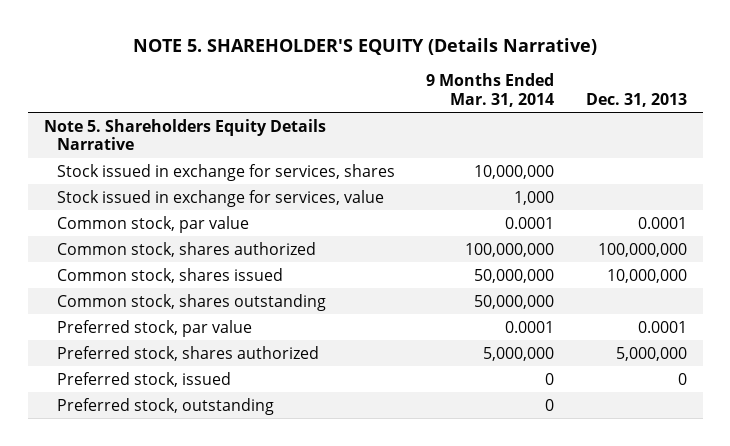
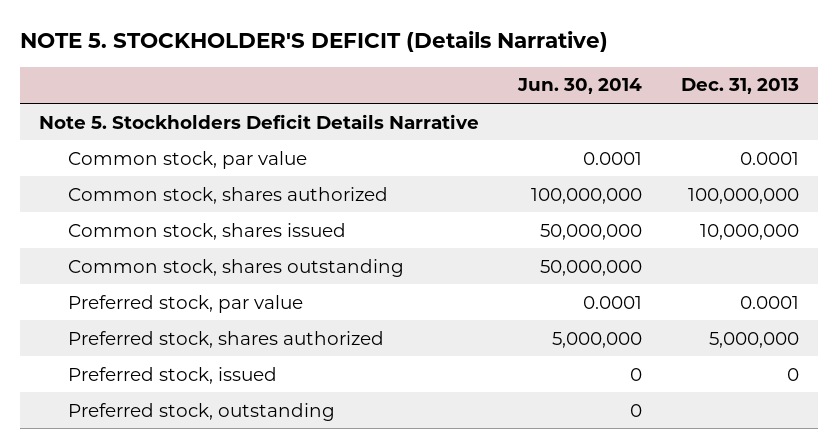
[133,38,598,56] NOTE 5. SHAREHOLDER'S EQUITY (Details Narrative) -> [19,31,608,53] NOTE 5. STOCKHOLDER'S DEFICIT (Details Narrative)
[426,73,555,107] 9 Months Ended Mar. 31, 2014 -> none
none -> [516,78,642,95] Jun. 30, 2014
[56,163,395,181] Stock issued in exchange for services, shares -> none
[56,189,384,207] Stock issued in exchange for services, value -> none
[43,118,326,151] Note 5. Shareholders Equity Details Narrative -> [38,113,479,129] Note 5. Stockholders Deficit Details Narrative

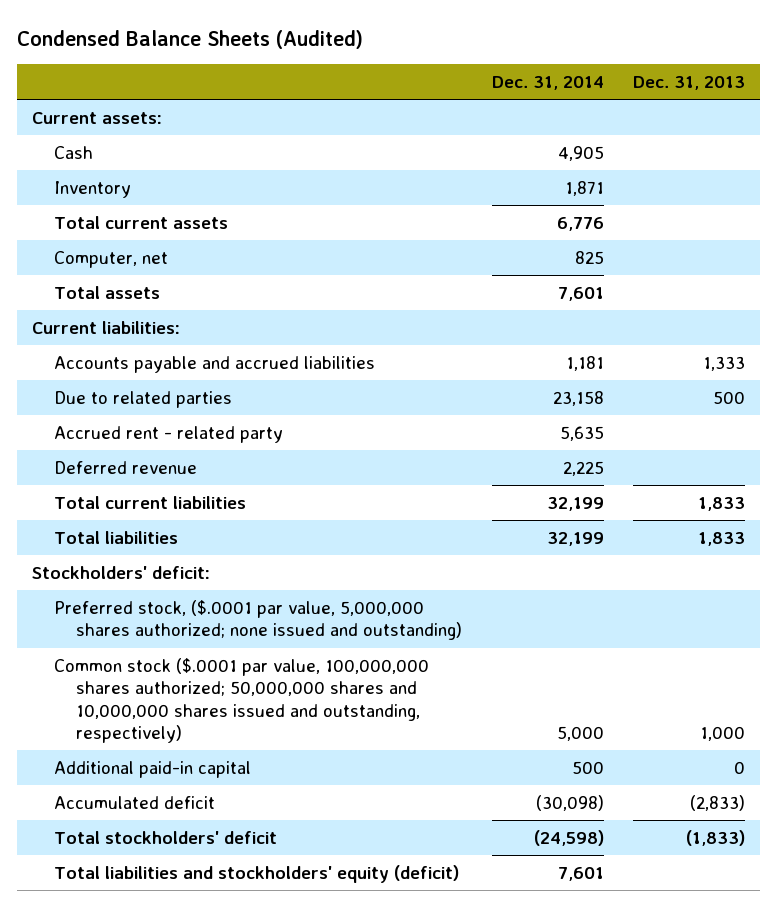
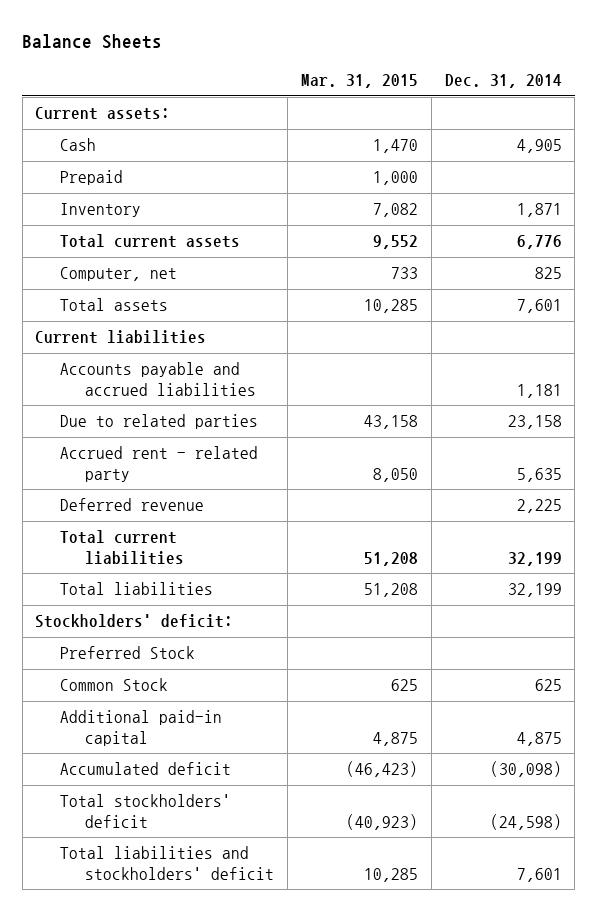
[17,29,364,49] Condensed Balance Sheets (Audited) -> [22,34,163,50] Balance Sheets
[633,75,746,90] Dec. 31, 2013 -> none
none -> [300,73,418,88] Mar. 31, 2015
none -> [60,170,124,186] Prepaid
[31,320,180,334] Current liabilities: -> [35,330,207,345] Current liabilities
[54,657,430,743] Common stock ($.0001 par value, 100,000,000 shares authorized; 50,000,000 shares and 10,000,000 shares issued and outstanding, respectively) -> none
[54,599,463,641] Preferred stock, ($.0001 par value, 5,000,000 shares authorized; none issued and outstanding) -> [60,646,196,660] Preferred Stock
none -> [60,678,169,692] Common Stock
[571,760,604,774] 500 -> [516,731,562,746] 4,875
[54,864,460,883] Total liabilities and stockholders' equity (deficit) -> [60,846,275,880] Total liabilities and stockholders' deficit

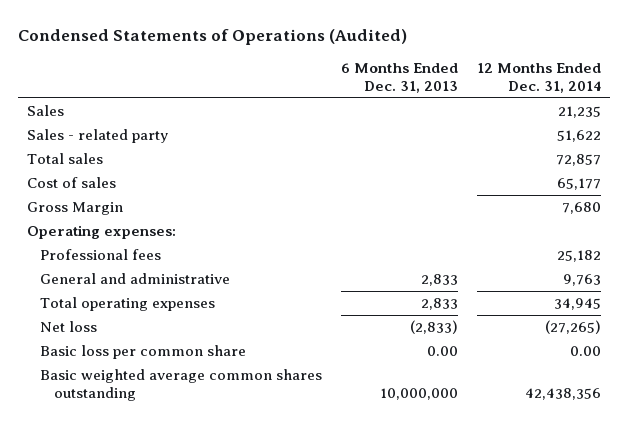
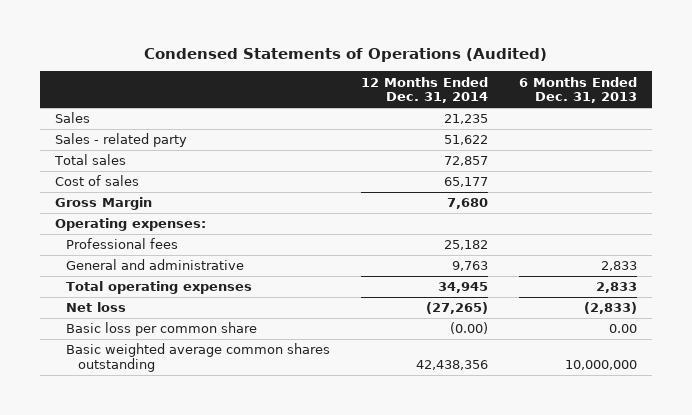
[569,346,601,357] 0.00 -> [450,322,489,335] (0.00)

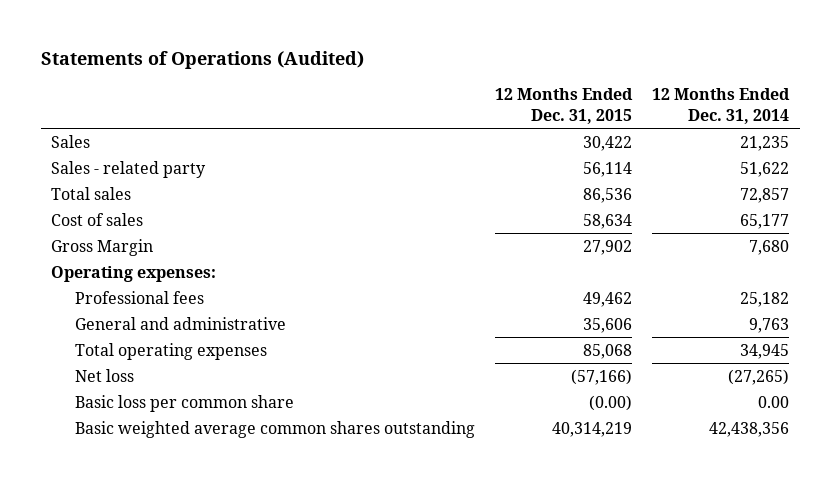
[143,48,547,63] Condensed Statements of Operations (Audited) -> [40,51,364,70] Statements of Operations (Audited)
[518,76,637,104] 6 Months Ended Dec. 31, 2013 -> none
none -> [494,88,633,124] 12 Months Ended Dec. 31, 2015
[450,322,489,335] (0.00) -> [758,395,790,408] 0.00

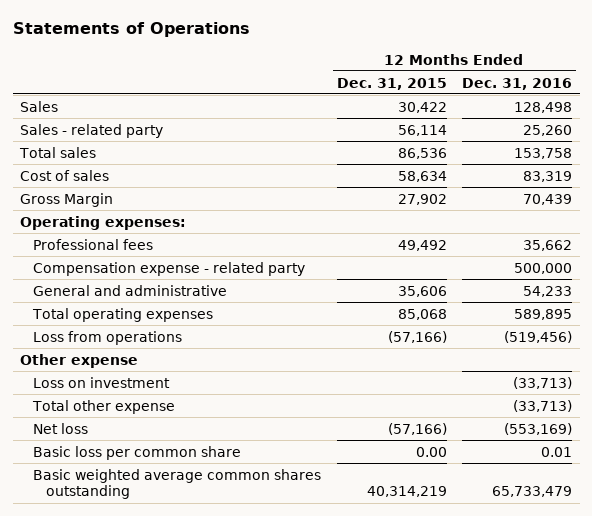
[40,51,364,70] Statements of Operations (Audited) -> [12,22,250,38] Statements of Operations
[652,88,791,124] 12 Months Ended Dec. 31, 2014 -> none
none -> [462,77,573,90] Dec. 31, 2016
[582,291,632,307] 49,462 -> [397,239,447,251] 49,492
none -> [33,261,306,276] Compensation expense - related party
none -> [33,330,183,345] Loss from operations
none -> [20,353,139,368] Other expense
none -> [33,376,171,388] Loss on investment
none -> [32,399,176,414] Total other expense
[588,394,632,411] (0.00) -> [415,446,447,457] 0.00

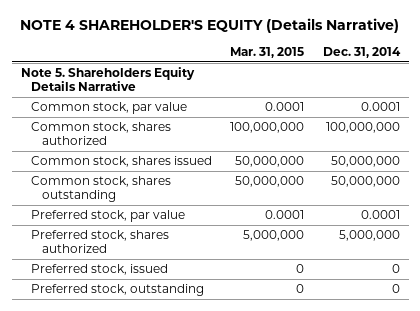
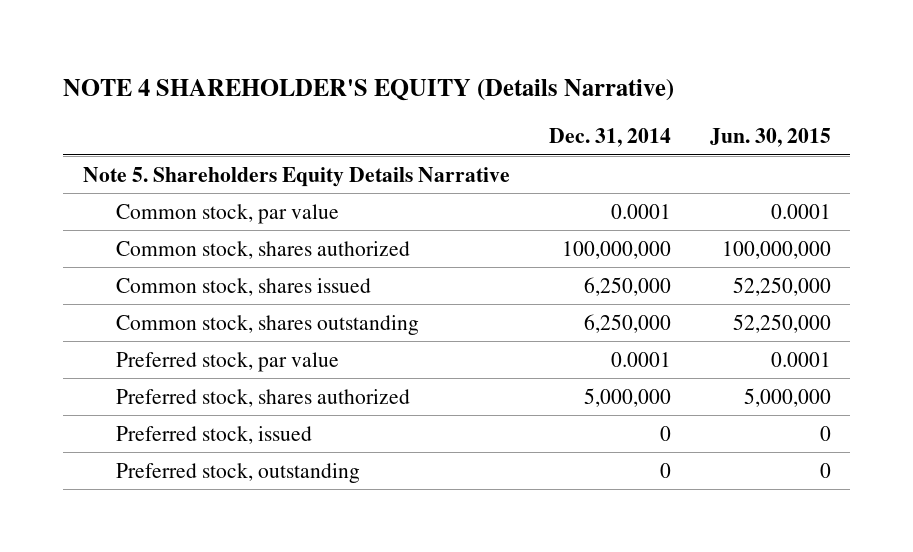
[230,47,305,59] Mar. 31, 2015 -> none
none -> [709,128,831,148] Jun. 30, 2015
[330,156,400,168] 50,000,000 -> [583,276,671,296] 6,250,000
[330,176,400,188] 50,000,000 -> [583,313,671,333] 6,250,000

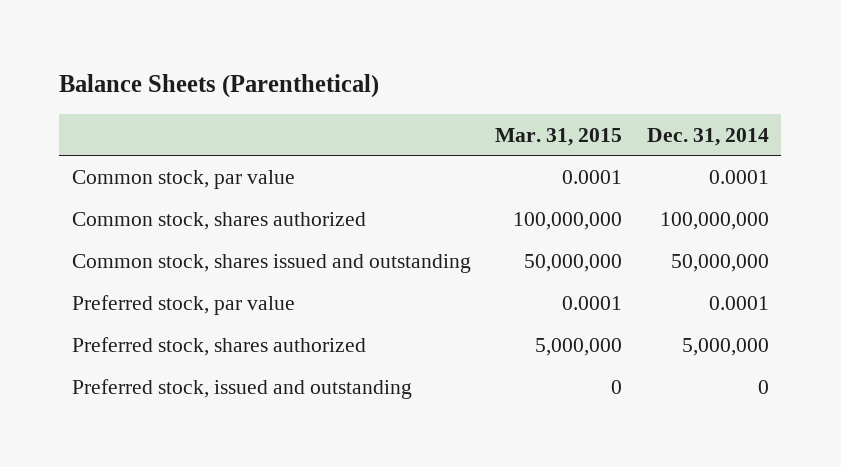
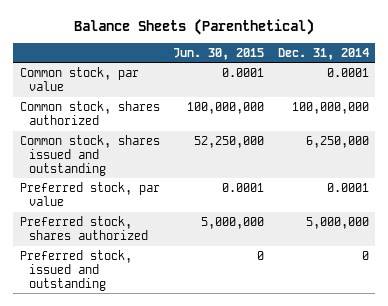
[495,127,623,146] Mar. 31, 2015 -> none
none -> [173,47,265,60] Jun. 30, 2015
[671,253,770,272] 50,000,000 -> [305,135,369,148] 6,250,000

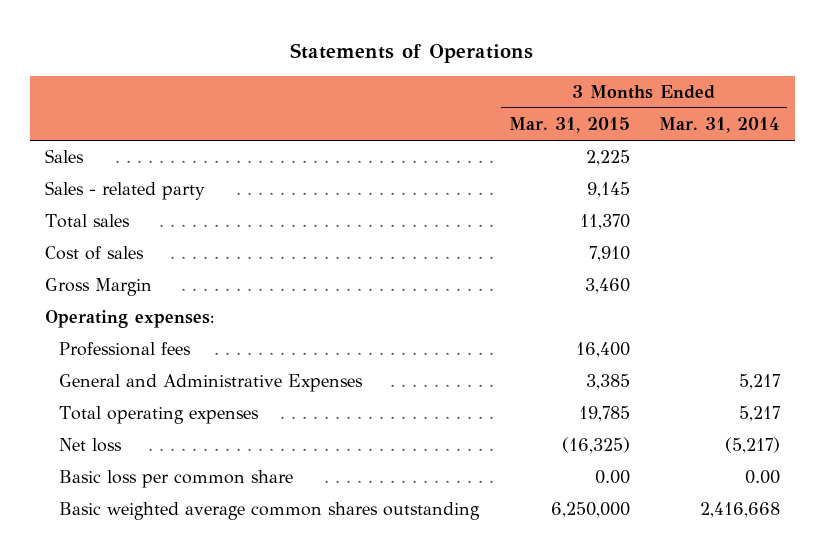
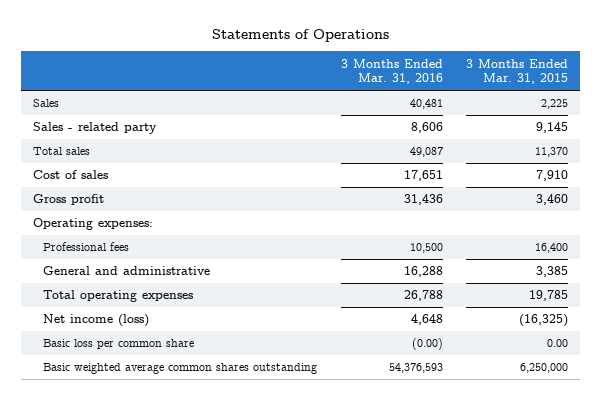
[658,117,780,134] Mar. 31, 2014 -> none
none -> [340,58,443,85] 3 Months Ended Mar. 31, 2016
[44,278,152,297] Gross Margin -> [32,194,104,206] Gross profit
[59,374,364,393] General and Administrative Expenses -> [42,266,210,276] General and administrative
[59,438,123,453] Net loss -> [42,314,149,328] Net income (loss)

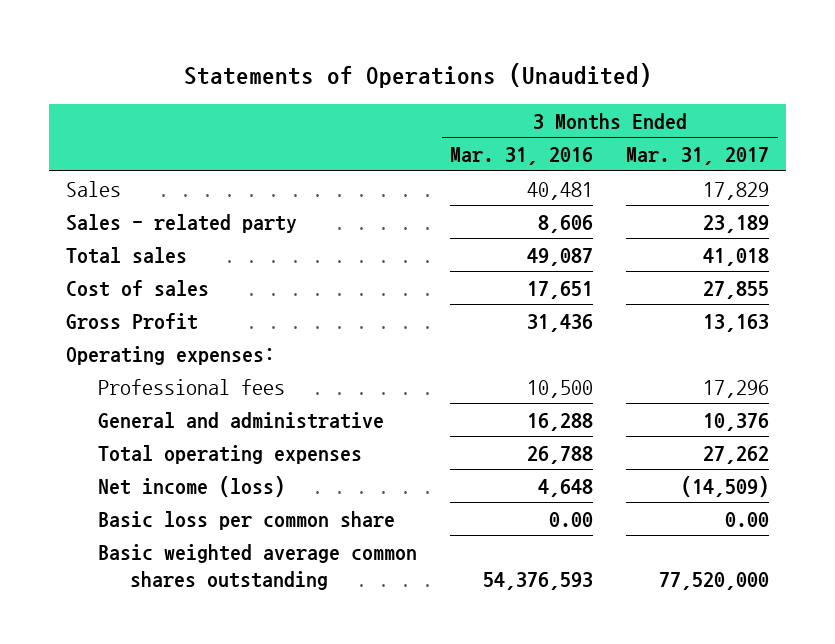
[211,29,389,43] Statements of Operations -> [183,62,652,88] Statements of Operations (Unaudited)
[466,58,569,85] 3 Months Ended Mar. 31, 2015 -> none
none -> [626,147,770,166] Mar. 31, 2017
[32,194,104,206] Gross profit -> [65,312,198,330] Gross Profit
[411,338,443,351] (0.00) -> [549,511,594,527] 0.00

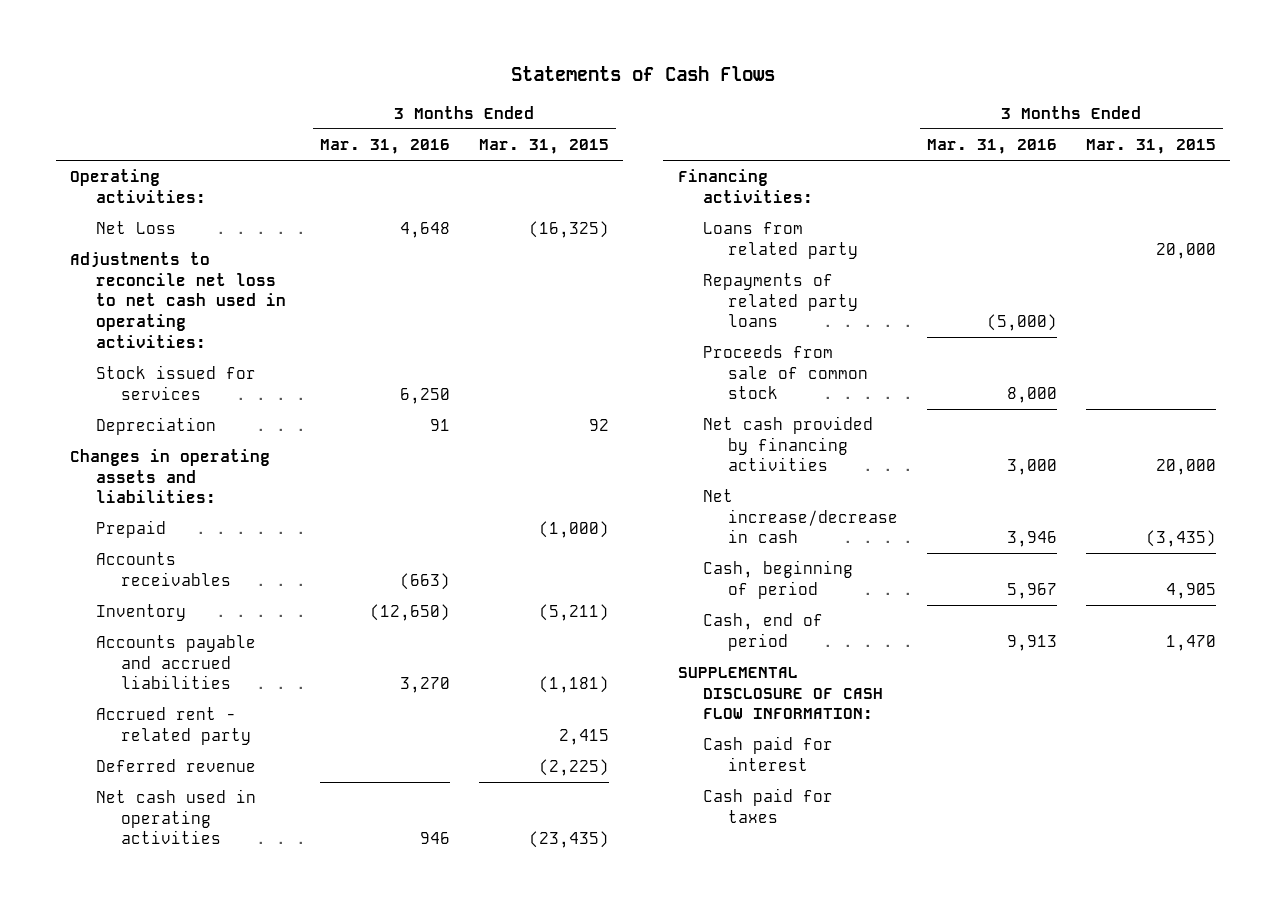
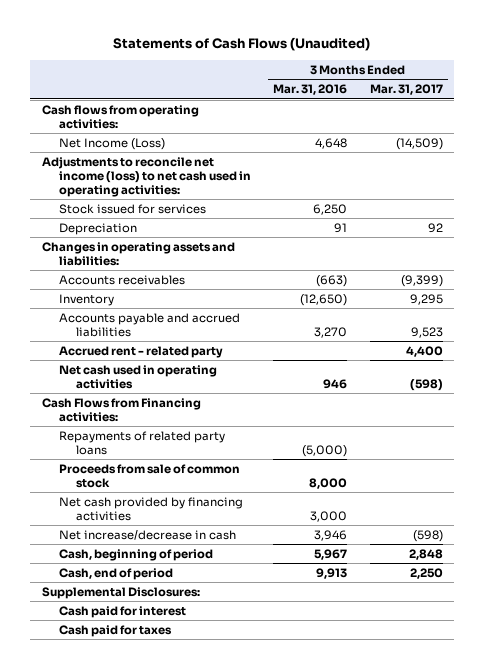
[511,66,776,82] Statements of Cash Flows -> [113,37,371,52] Statements of Cash Flows (Unaudited)
[478,139,609,155] Mar. 31, 2015 -> none
none -> [369,84,443,96] Mar. 31, 2017
[70,169,206,203] Operating activities: -> [41,104,199,129] Cash flows from operating activities:
[95,221,176,235] Net Loss -> [58,137,165,150] Net Income (Loss)
[70,252,286,348] Adjustments to reconcile net loss to net cash used in operating activities: -> [41,156,251,197] Adjustments to reconcile net income (loss) to net cash used in operating activities:
[95,520,166,539] Prepaid -> none
[95,759,256,773] Deferred revenue -> none
[703,222,859,259] Loans from related party -> none
[677,169,814,203] Financing activities: -> [41,397,201,422] Cash Flows from Financing activities:
[677,667,884,720] SUPPLEMENTAL DISCLOSURE OF CASH FLOW INFORMATION: -> [41,586,200,599] Supplemental Disclosures:

